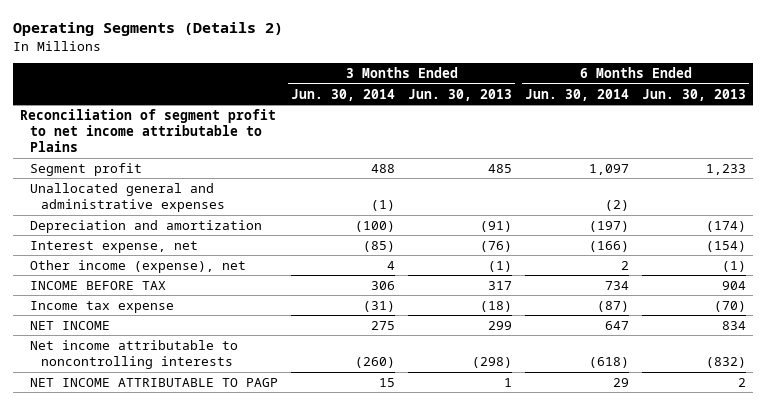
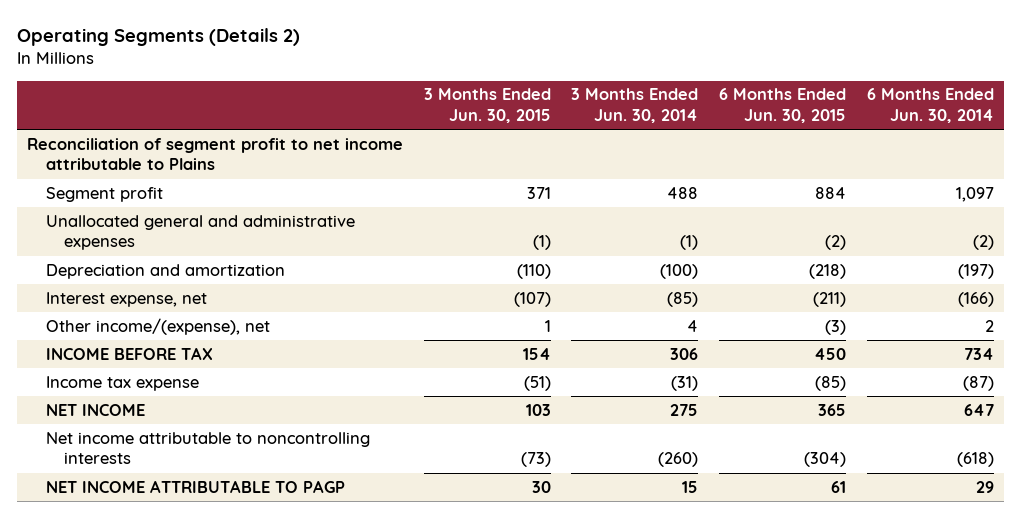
[408,88,513,101] Jun. 30, 2013 -> none
[642,88,747,101] Jun. 30, 2013 -> none
none -> [423,88,551,123] 3 Months Ended Jun. 30, 2015
none -> [719,88,847,123] 6 Months Ended Jun. 30, 2015
[30,259,247,273] Other income (expense), net -> [45,317,270,335] Other income/(expense), net

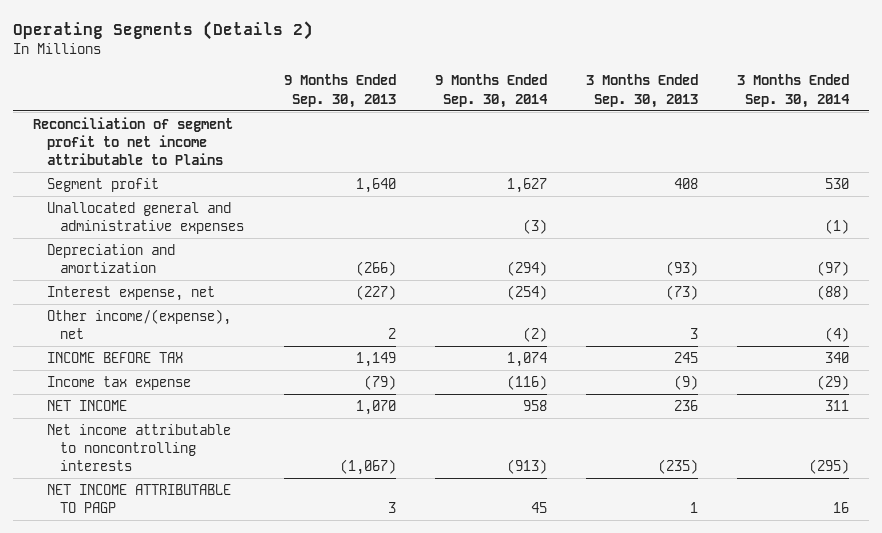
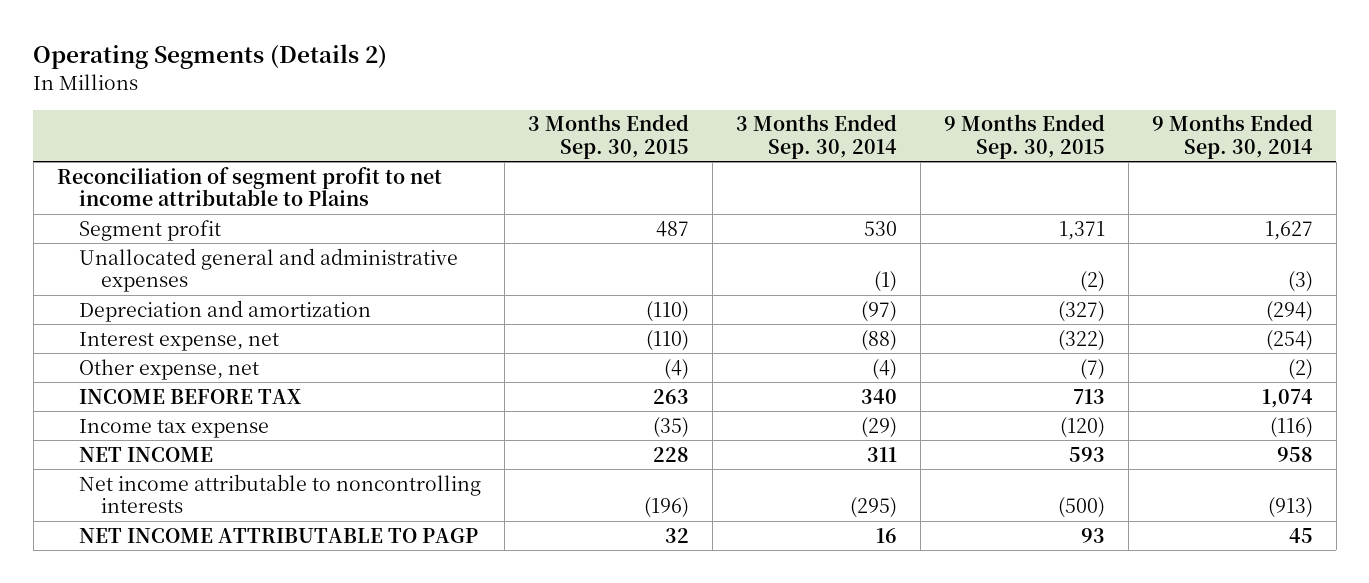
[283,74,396,108] 9 Months Ended Sep. 30, 2013 -> none
[586,74,699,108] 3 Months Ended Sep. 30, 2013 -> none
none -> [527,114,689,159] 3 Months Ended Sep. 30, 2015
none -> [943,114,1105,159] 9 Months Ended Sep. 30, 2015
[46,308,231,340] Other income/(expense), net -> [78,358,259,380] Other expense, net

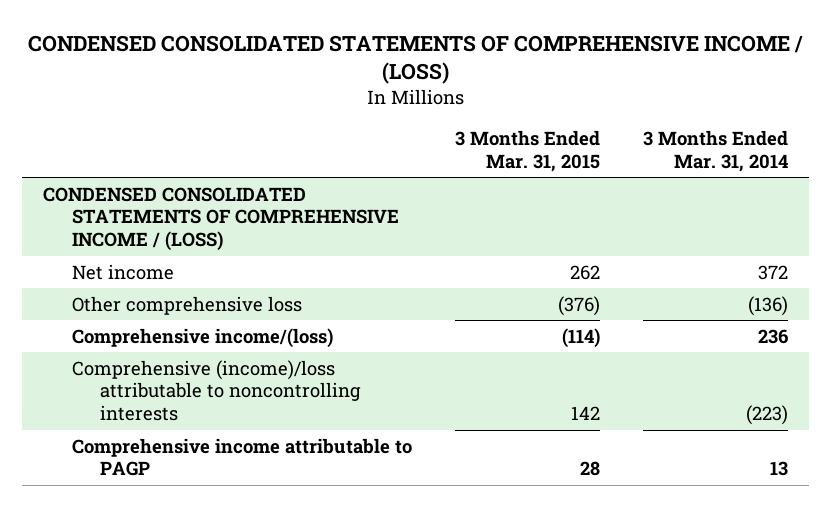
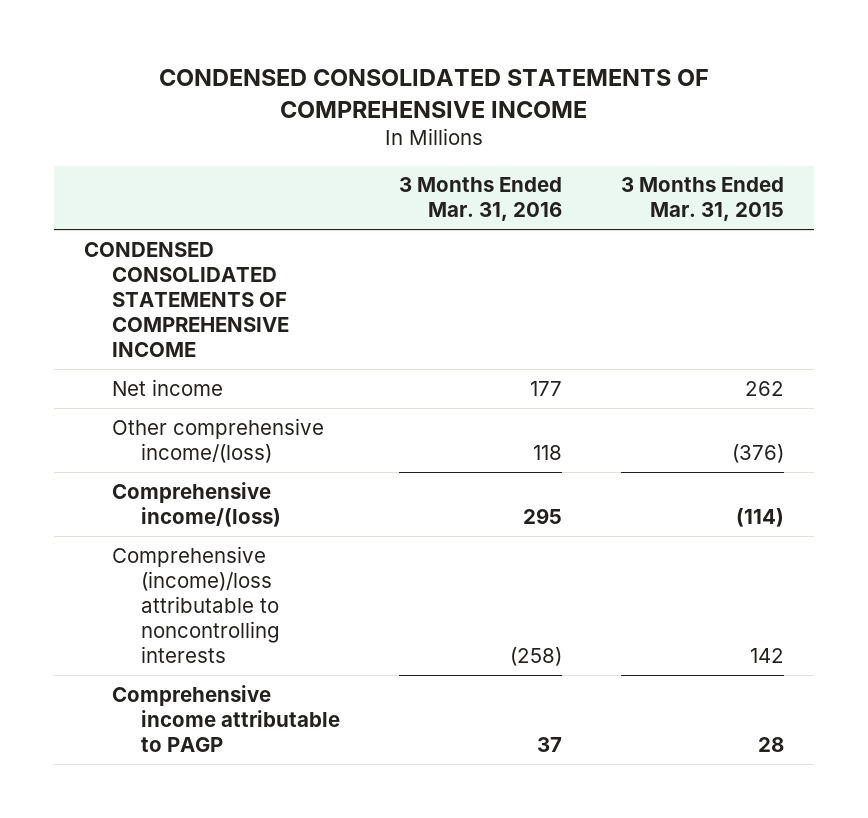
[27,34,803,85] CONDENSED CONSOLIDATED STATEMENTS OF COMPREHENSIVE INCOME / (LOSS) -> [158,68,709,118] CONDENSED CONSOLIDATED STATEMENTS OF COMPREHENSIVE INCOME
[642,130,788,172] 3 Months Ended Mar. 31, 2014 -> none
none -> [398,177,562,222] 3 Months Ended Mar. 31, 2016
[43,186,399,252] CONDENSED CONSOLIDATED STATEMENTS OF COMPREHENSIVE INCOME / (LOSS) -> [83,241,290,357] CONDENSED CONSOLIDATED STATEMENTS OF COMPREHENSIVE INCOME
[71,295,302,315] Other comprehensive loss -> [112,417,325,463] Other comprehensive income/(loss)

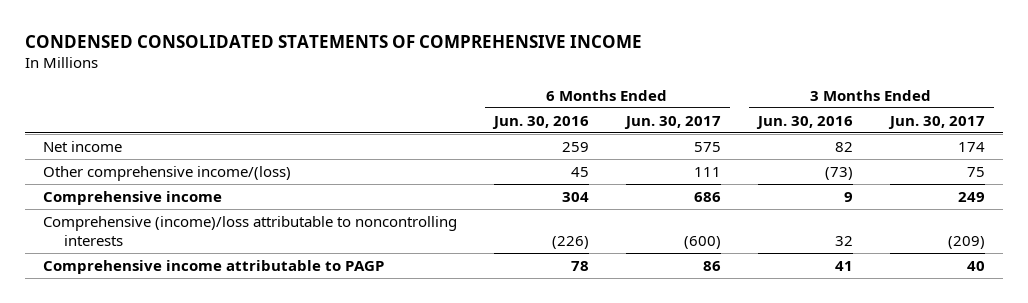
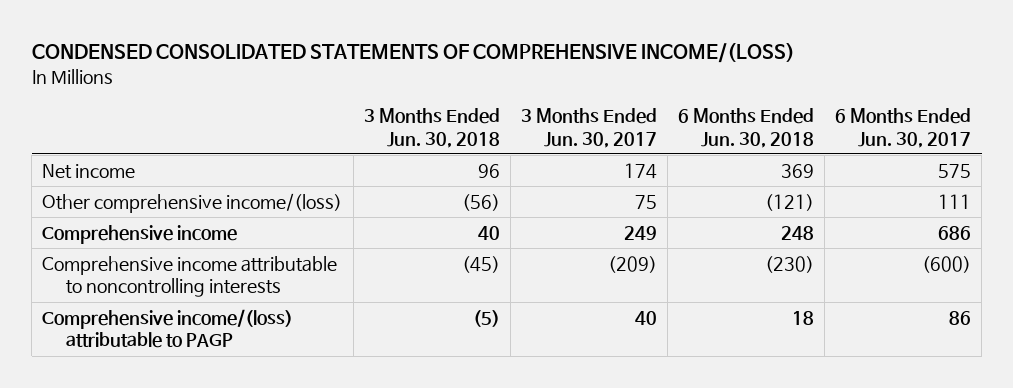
[24,34,642,48] CONDENSED CONSOLIDATED STATEMENTS OF COMPREHENSIVE INCOME -> [31,43,795,64] CONDENSED CONSOLIDATED STATEMENTS OF COMPREHENSIVE INCOME/(LOSS)
[491,115,589,129] Jun. 30, 2016 -> none
[755,115,853,129] Jun. 30, 2016 -> none
none -> [363,107,500,148] 3 Months Ended Jun. 30, 2018
none -> [677,107,814,148] 6 Months Ended Jun. 30, 2018
[43,215,458,246] Comprehensive (income)/loss attributable to noncontrolling interests -> [42,255,338,298] Comprehensive income attributable to noncontrolling interests
[43,259,385,274] Comprehensive income attributable to PAGP -> [42,308,294,349] Comprehensive income/(loss) attributable to PAGP

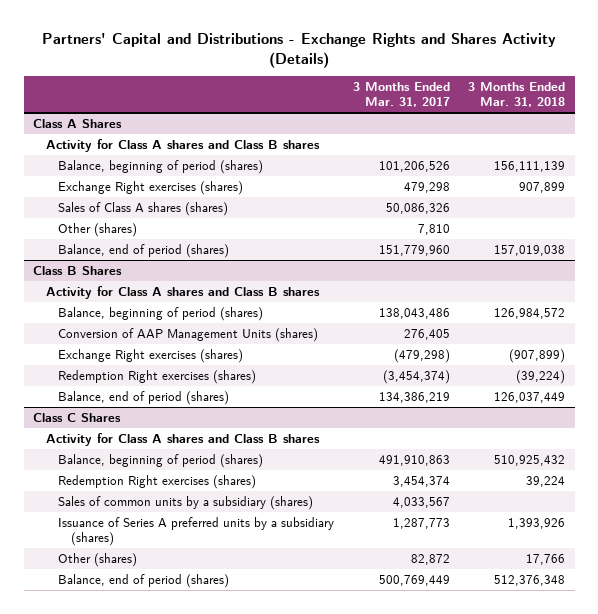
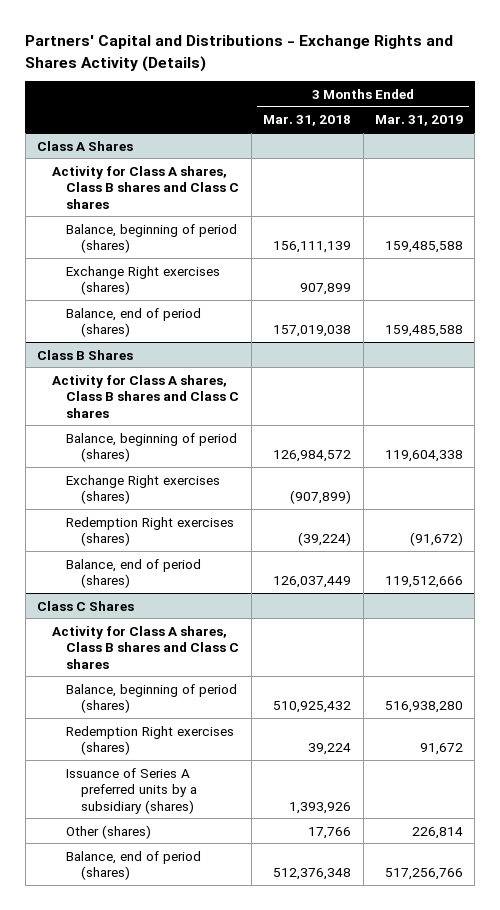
[352,82,450,108] 3 Months Ended Mar. 31, 2017 -> none
none -> [375,115,464,127] Mar. 31, 2019
[45,138,320,152] Activity for Class A shares and Class B shares -> [51,165,240,209] Activity for Class A shares, Class B shares and Class C shares
[58,201,229,216] Sales of Class A shares (shares) -> none
[58,222,138,237] Other (shares) -> none
[45,285,320,299] Activity for Class A shares and Class B shares -> [51,374,240,418] Activity for Class A shares, Class B shares and Class C shares
[58,327,319,342] Conversion of AAP Management Units (shares) -> none
[45,432,320,446] Activity for Class A shares and Class B shares -> [51,625,240,669] Activity for Class A shares, Class B shares and Class C shares
[58,495,314,510] Sales of common units by a subsidiary (shares) -> none

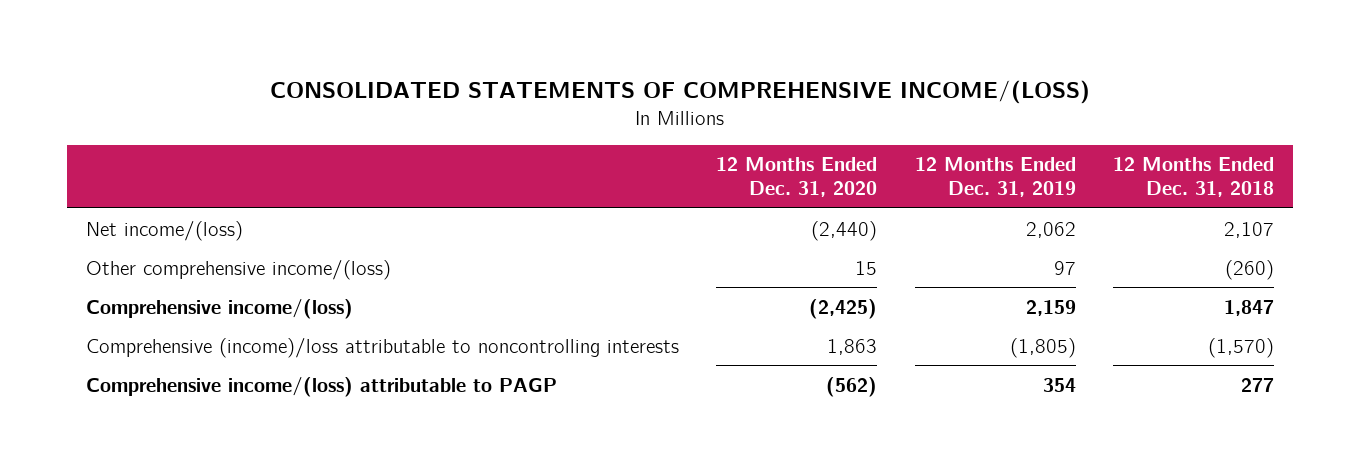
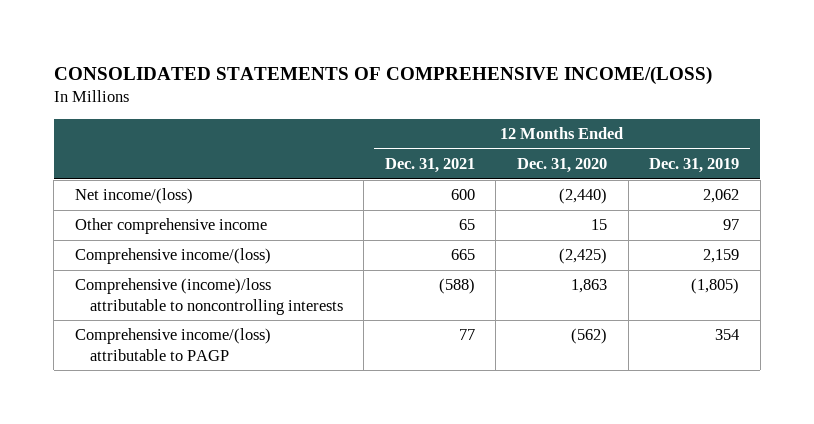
[1113,157,1275,198] 12 Months Ended Dec. 31, 2018 -> none
none -> [384,158,475,174] Dec. 31, 2021
[85,259,391,280] Other comprehensive income/(loss) -> [75,218,268,235] Other comprehensive income

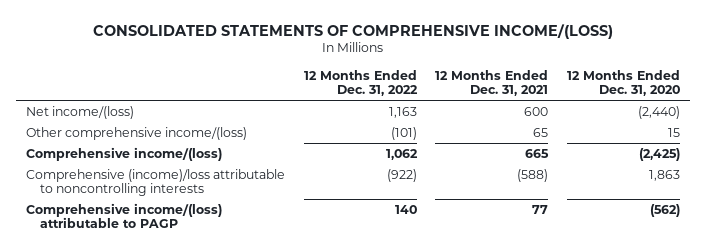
[649,158,740,174] Dec. 31, 2019 -> none
none -> [303,69,418,96] 12 Months Ended Dec. 31, 2022
[75,218,268,235] Other comprehensive income -> [25,126,247,140] Other comprehensive income/(loss)

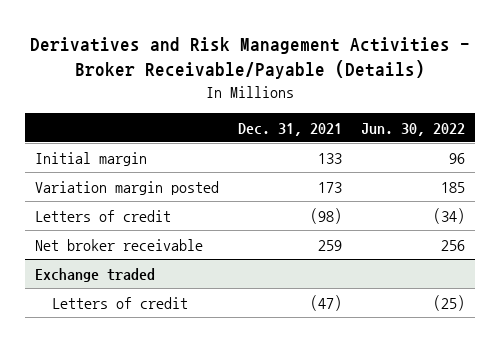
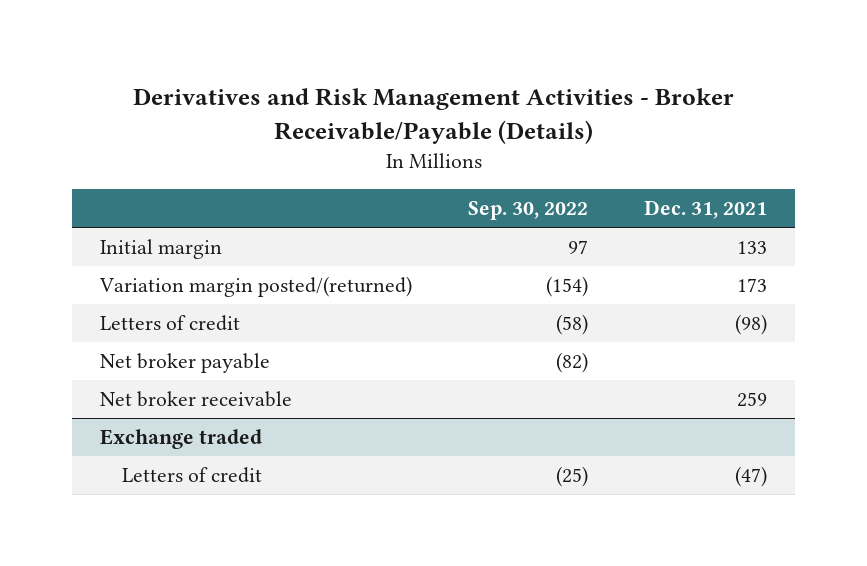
[361,122,466,136] Jun. 30, 2022 -> none
none -> [468,201,589,221] Sep. 30, 2022
[34,180,219,195] Variation margin posted -> [98,276,412,298] Variation margin posted/(returned)
none -> [99,353,270,374] Net broker payable

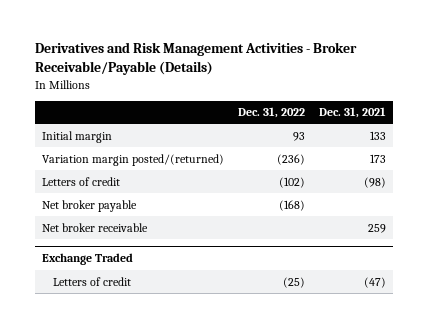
[468,201,589,221] Sep. 30, 2022 -> none
none -> [237,107,305,119] Dec. 31, 2022
[99,429,262,450] Exchange traded -> [41,253,133,266] Exchange Traded

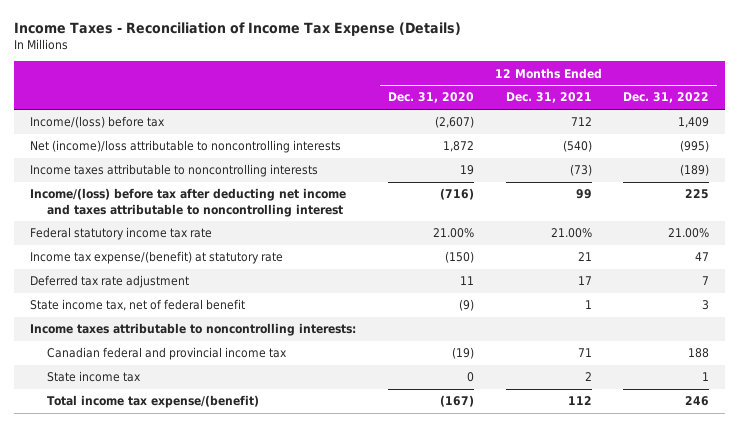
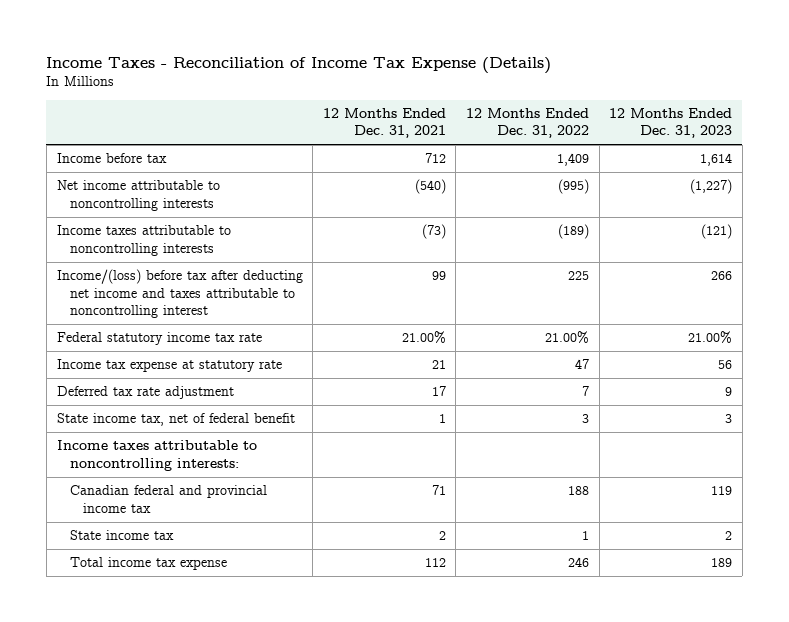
[387,92,474,104] Dec. 31, 2020 -> none
none -> [609,107,733,139] 12 Months Ended Dec. 31, 2023
[29,116,165,129] Income/(loss) before tax -> [56,153,167,164] Income before tax
[29,140,341,154] Net (income)/loss attributable to noncontrolling interests -> [56,180,220,211] Net income attributable to noncontrolling interests
[29,251,283,265] Income tax expense/(benefit) at statutory rate -> [56,359,282,373] Income tax expense at statutory rate
[47,395,260,409] Total income tax expense/(benefit) -> [69,557,227,571] Total income tax expense

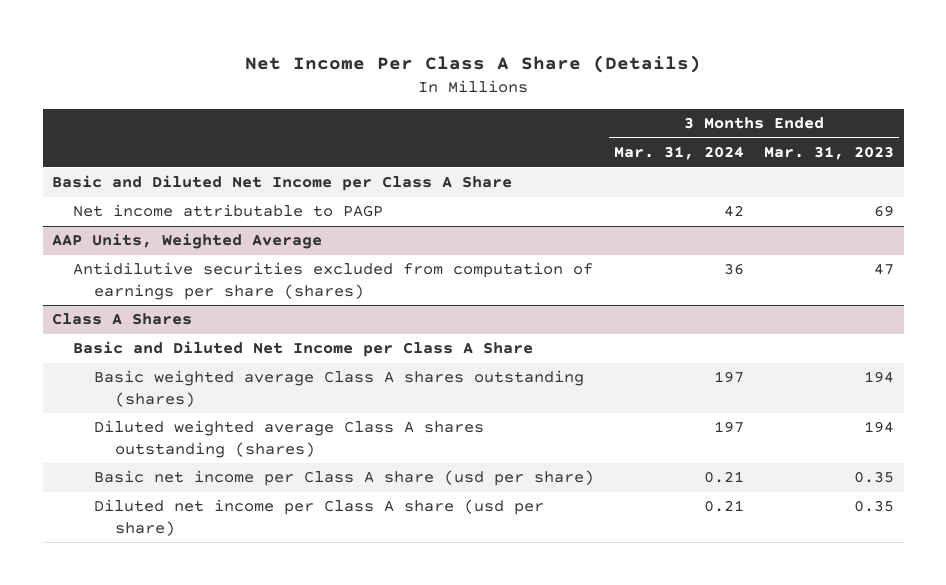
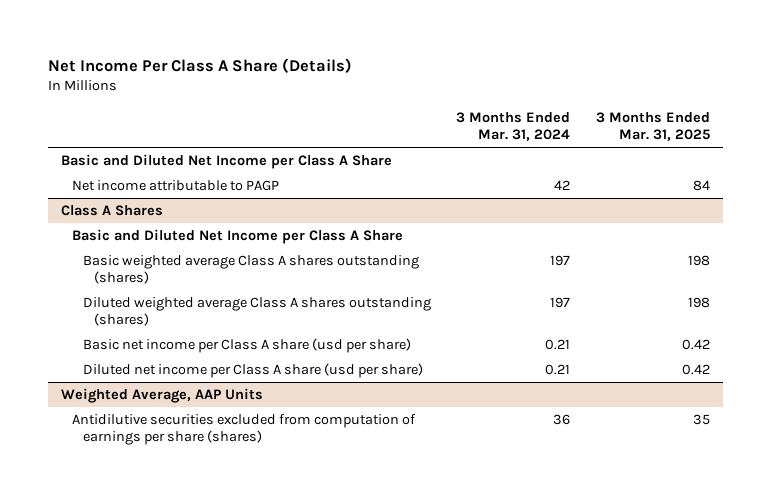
[763,146,894,161] Mar. 31, 2023 -> none
none -> [596,111,711,142] 3 Months Ended Mar. 31, 2025
[52,233,323,250] AAP Units, Weighted Average -> none
[73,262,594,300] Antidilutive securities excluded from computation of earnings per share (shares) -> none
none -> [61,388,264,404] Weighted Average, AAP Units
none -> [71,414,416,446] Antidilutive securities excluded from computation of earnings per share (shares)

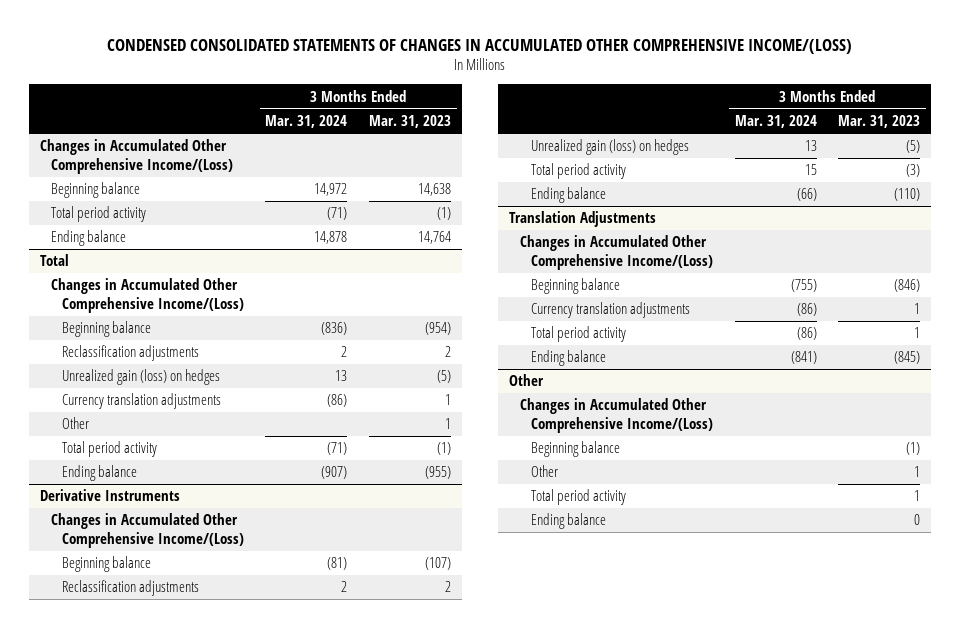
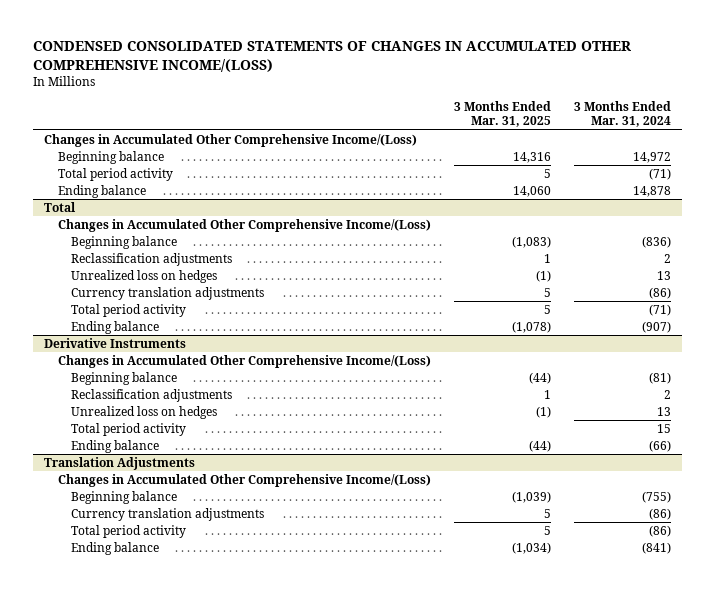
[369,115,452,129] Mar. 31, 2023 -> none
none -> [453,101,551,128] 3 Months Ended Mar. 31, 2025
[61,369,220,386] Unrealized gain (loss) on hedges -> [70,269,217,283] Unrealized loss on hedges
[61,417,89,430] Other -> none
[530,139,689,156] Unrealized gain (loss) on hedges -> [70,405,217,419] Unrealized loss on hedges
[508,374,544,387] Other -> none
[519,398,713,433] Changes in Accumulated Other Comprehensive Income/(Loss) -> none
[530,441,620,458] Beginning balance -> none
[530,465,558,478] Other -> none
[530,489,626,506] Total period activity -> none
[530,513,606,530] Ending balance -> none

